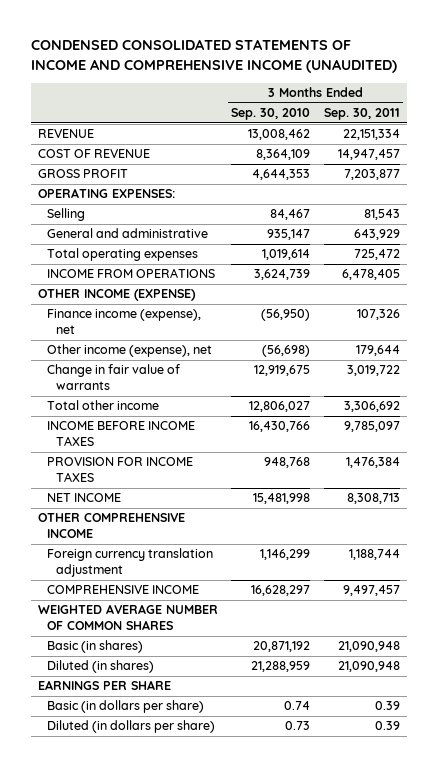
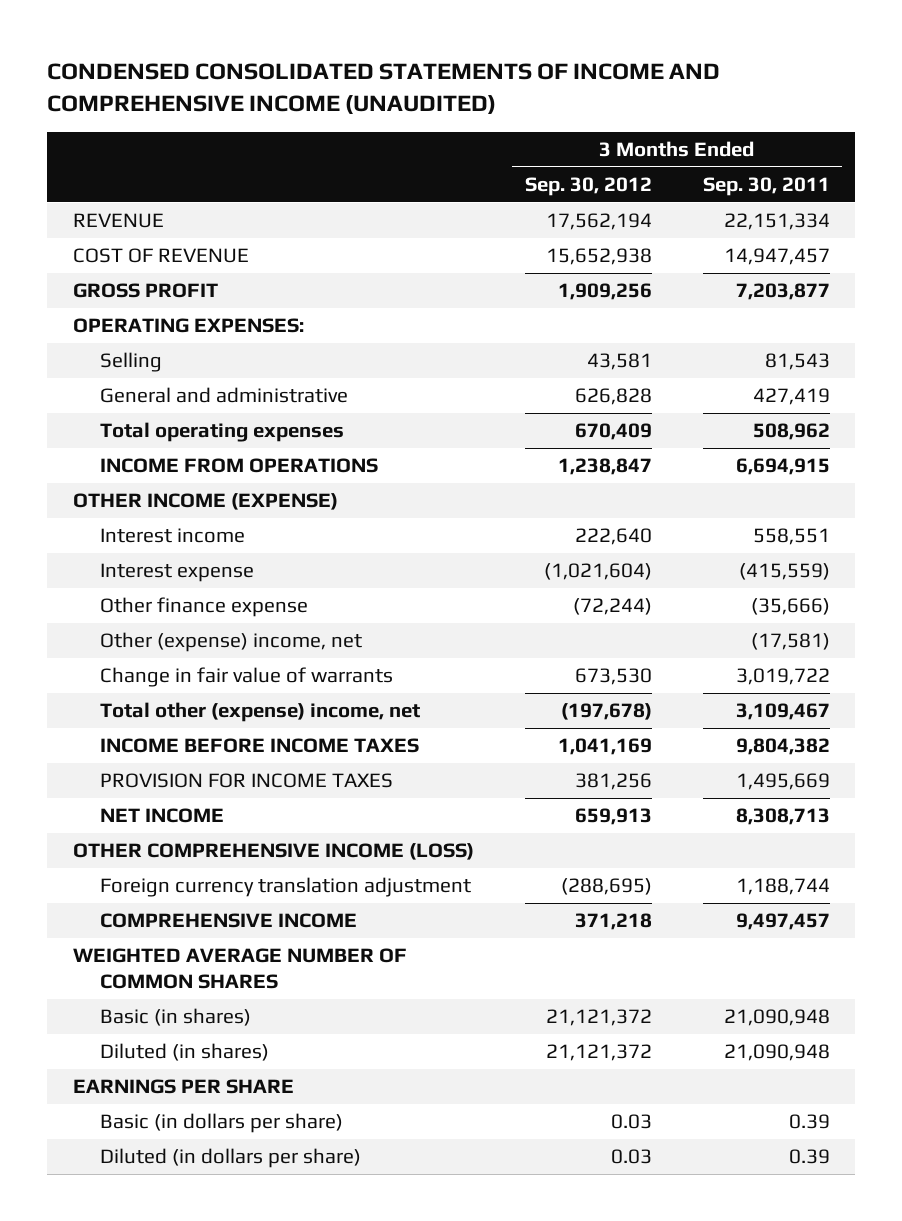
[231,108,311,121] Sep. 30, 2010 -> none
none -> [524,176,652,196] Sep. 30, 2012
[353,229,400,241] 643,929 -> [752,388,830,406] 427,419
[353,249,400,261] 725,472 -> [752,423,830,441] 508,962
[341,269,400,281] 6,478,405 -> [735,458,830,476] 6,694,915
[46,309,201,335] Finance income (expense), net -> none
none -> [100,528,246,544] Interest income
none -> [100,563,255,583] Interest expense
none -> [100,597,309,618] Other finance expense
[46,344,212,358] Other income (expense), net -> [100,632,363,653] Other (expense) income, net
[355,345,400,357] 179,644 -> [750,633,830,651] (17,581)
[46,400,159,411] Total other income -> [100,702,421,723] Total other (expense) income, net
[343,401,400,413] 3,306,692 -> [735,703,830,721] 3,109,467
[343,421,400,433] 9,785,097 -> [735,738,830,756] 9,804,382
[345,457,400,469] 1,476,384 -> [735,773,830,791] 1,495,669
[37,513,185,539] OTHER COMPREHENSIVE INCOME -> [72,843,474,861] OTHER COMPREHENSIVE INCOME (LOSS)

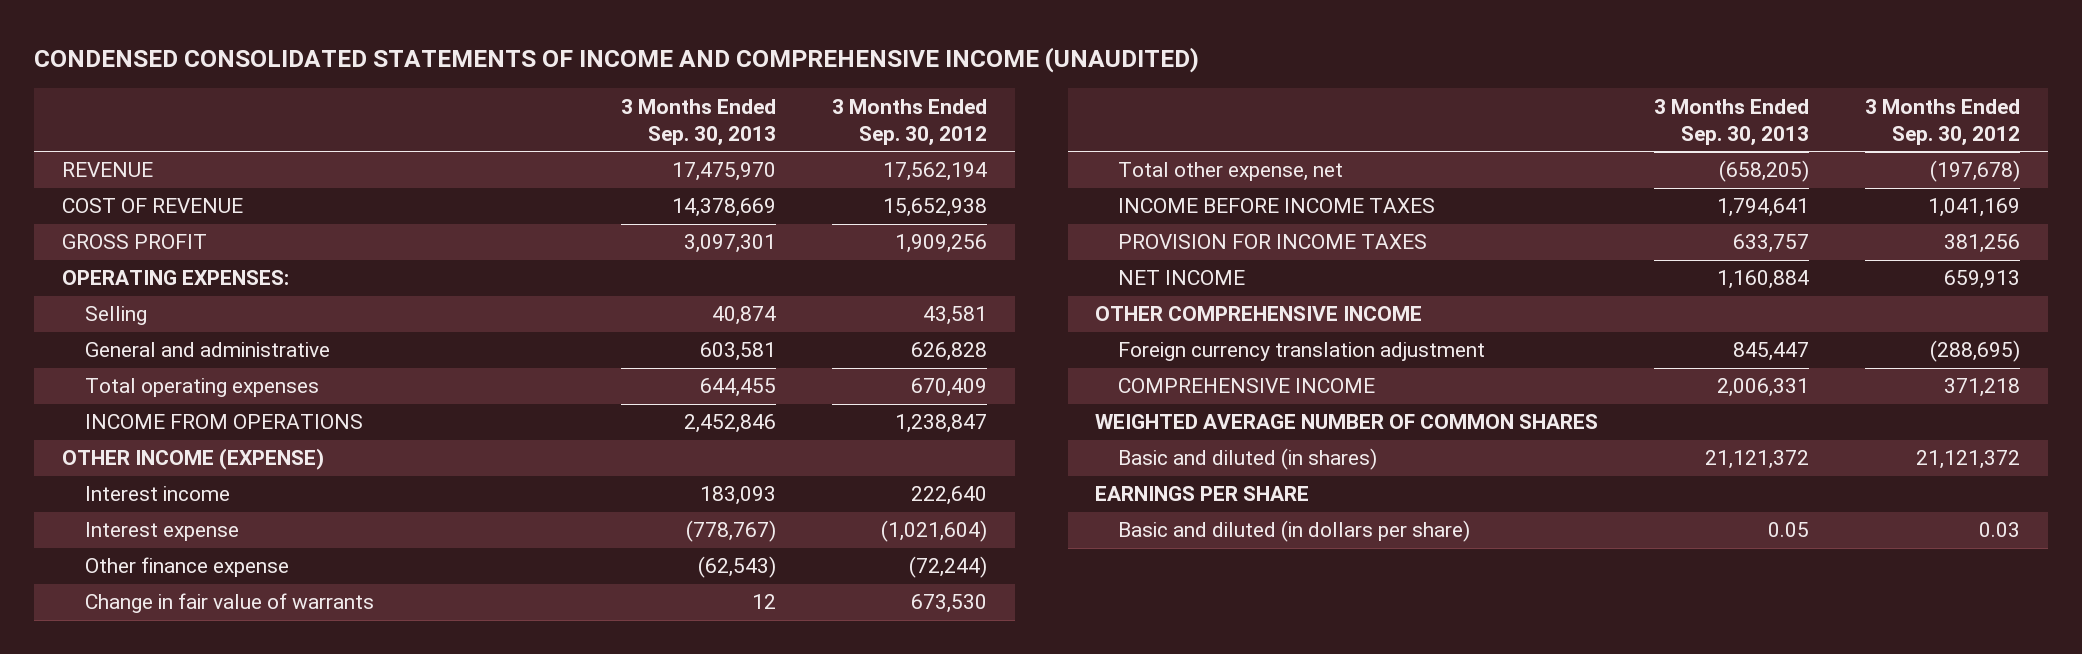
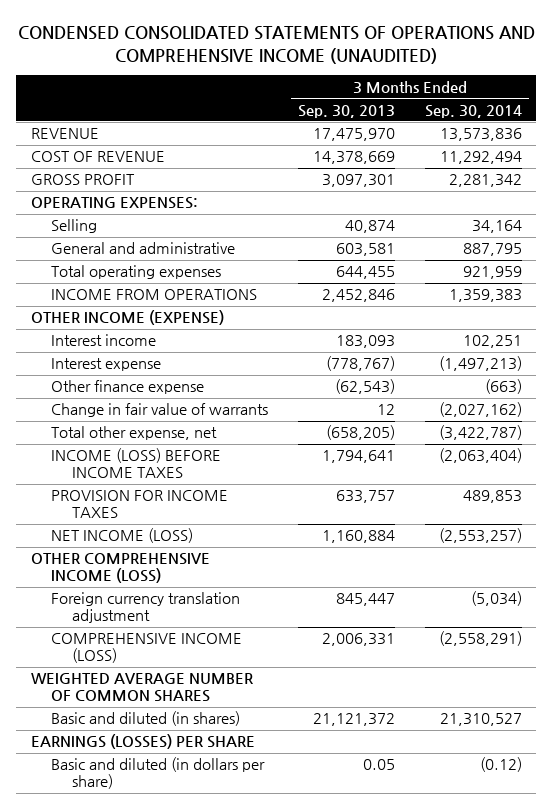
[34,47,1200,74] CONDENSED CONSOLIDATED STATEMENTS OF INCOME AND COMPREHENSIVE INCOME (UNAUDITED) -> [18,26,536,64] CONDENSED CONSOLIDATED STATEMENTS OF OPERATIONS AND COMPREHENSIVE INCOME (UNAUDITED)
[831,98,987,146] 3 Months Ended Sep. 30, 2012 -> none
none -> [424,104,522,118] Sep. 30, 2014
[1117,198,1435,214] INCOME BEFORE INCOME TAXES -> [51,448,222,479] INCOME (LOSS) BEFORE INCOME TAXES
[1117,270,1245,286] NET INCOME -> [51,528,194,544] NET INCOME (LOSS)
[1095,306,1423,322] OTHER COMPREHENSIVE INCOME -> [30,553,210,584] OTHER COMPREHENSIVE INCOME (LOSS)
[1117,378,1375,394] COMPREHENSIVE INCOME -> [51,633,243,664] COMPREHENSIVE INCOME (LOSS)
[1095,486,1310,502] EARNINGS PER SHARE -> [30,734,255,750] EARNINGS (LOSSES) PER SHARE

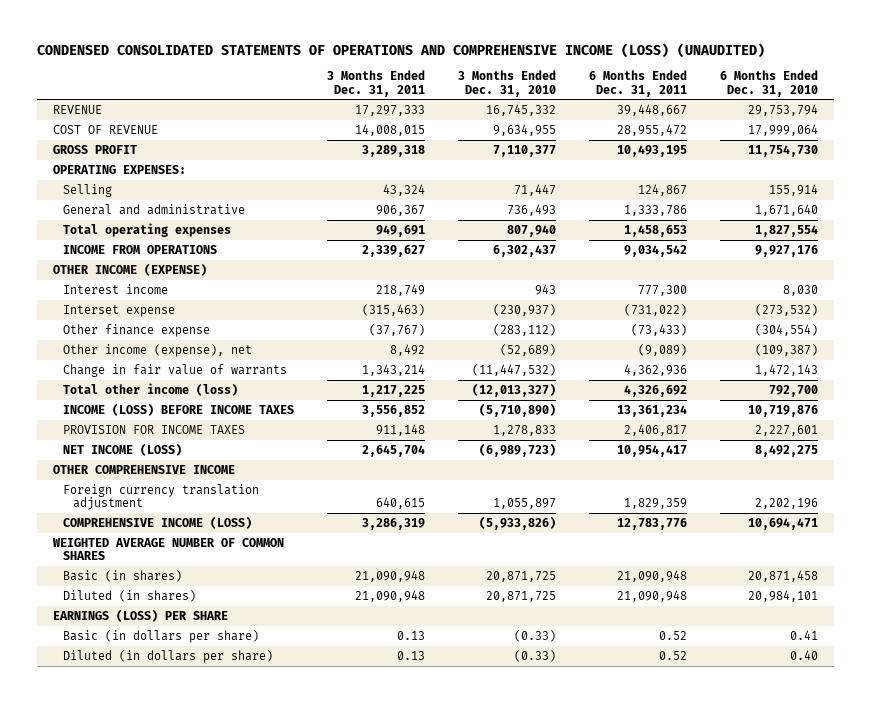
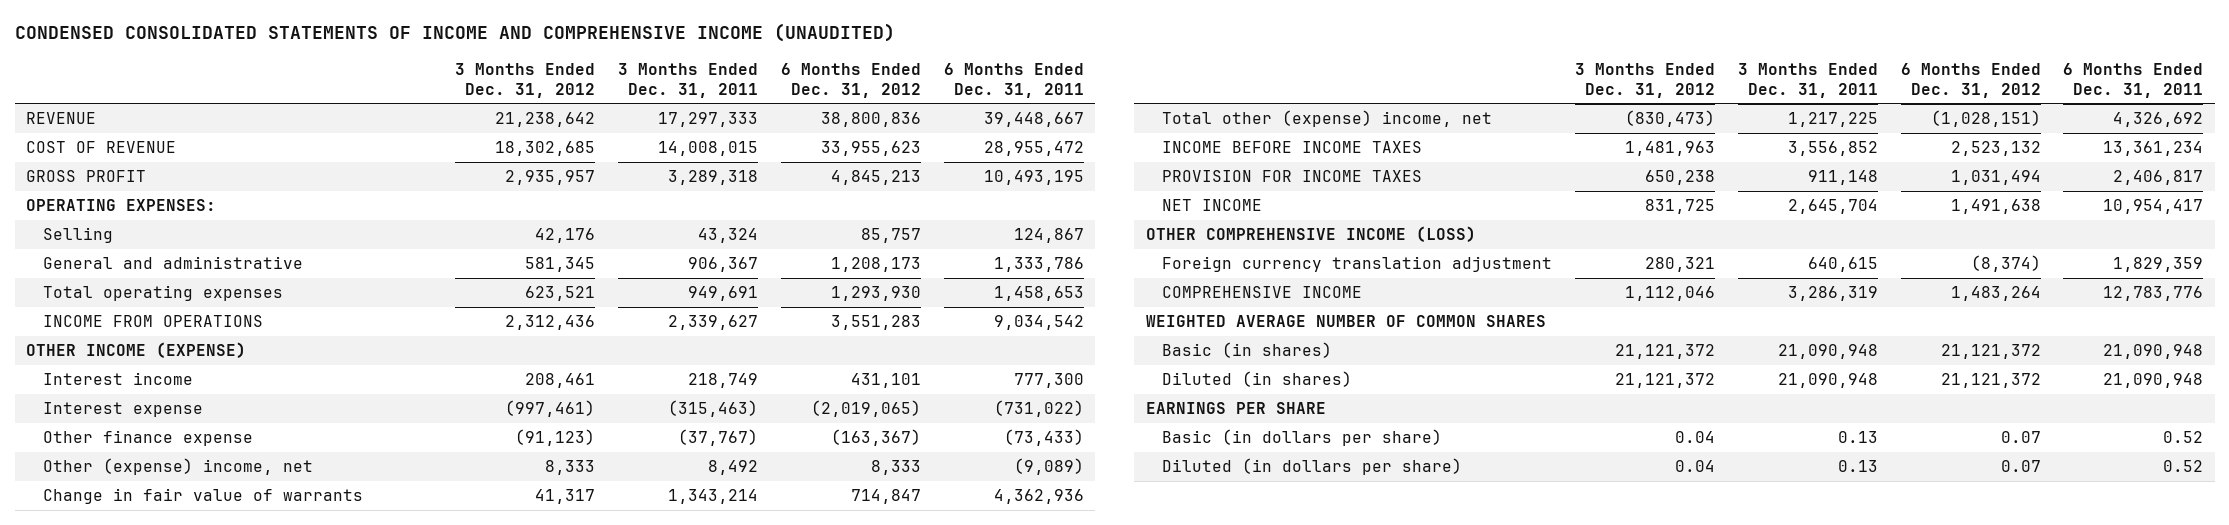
[36,42,765,58] CONDENSED CONSOLIDATED STATEMENTS OF OPERATIONS AND COMPREHENSIVE INCOME (LOSS) (UNAUDITED) -> [14,22,895,42] CONDENSED CONSOLIDATED STATEMENTS OF INCOME AND COMPREHENSIVE INCOME (UNAUDITED)
[457,70,556,97] 3 Months Ended Dec. 31, 2010 -> none
[719,70,818,97] 6 Months Ended Dec. 31, 2010 -> none
none -> [455,62,596,98] 3 Months Ended Dec. 31, 2012
none -> [780,62,921,98] 6 Months Ended Dec. 31, 2012
[62,304,175,317] Interset expense -> [42,402,203,418] Interest expense
[62,343,252,357] Other income (expense), net -> [42,458,313,476] Other (expense) income, net
[62,382,238,396] Total other income (loss) -> [1162,110,1493,128] Total other (expense) income, net
[62,402,294,416] INCOME (LOSS) BEFORE INCOME TAXES -> [1162,141,1423,154] INCOME BEFORE INCOME TAXES
[62,442,182,456] NET INCOME (LOSS) -> [1162,199,1263,212] NET INCOME
[53,464,236,474] OTHER COMPREHENSIVE INCOME -> [1145,226,1476,243] OTHER COMPREHENSIVE INCOME (LOSS)
[62,515,252,529] COMPREHENSIVE INCOME (LOSS) -> [1162,286,1363,299] COMPREHENSIVE INCOME
[53,608,229,622] EARNINGS (LOSS) PER SHARE -> [1145,402,1326,415] EARNINGS PER SHARE

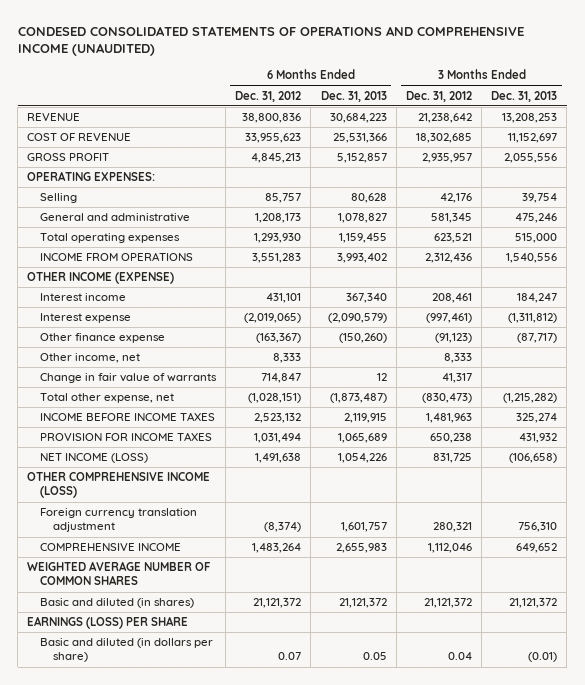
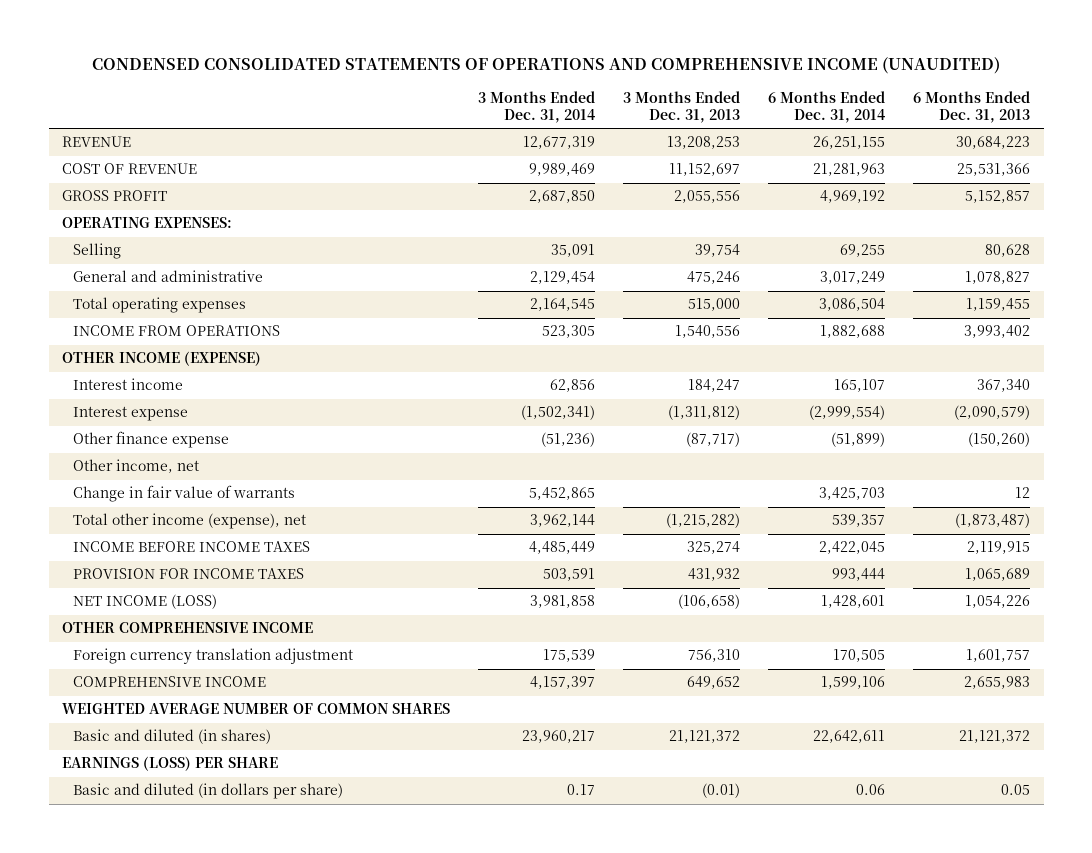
[17,25,524,57] CONDESED CONSOLIDATED STATEMENTS OF OPERATIONS AND COMPREHENSIVE INCOME (UNAUDITED) -> [92,57,1001,75] CONDENSED CONSOLIDATED STATEMENTS OF OPERATIONS AND COMPREHENSIVE INCOME (UNAUDITED)
[235,90,302,102] Dec. 31, 2012 -> none
[405,90,472,102] Dec. 31, 2012 -> none
none -> [478,90,596,124] 3 Months Ended Dec. 31, 2014
none -> [768,90,886,124] 6 Months Ended Dec. 31, 2014
[39,393,174,404] Total other expense, net -> [73,513,307,530] Total other income (expense), net
[27,472,211,499] OTHER COMPREHENSIVE INCOME (LOSS) -> [62,622,314,634] OTHER COMPREHENSIVE INCOME

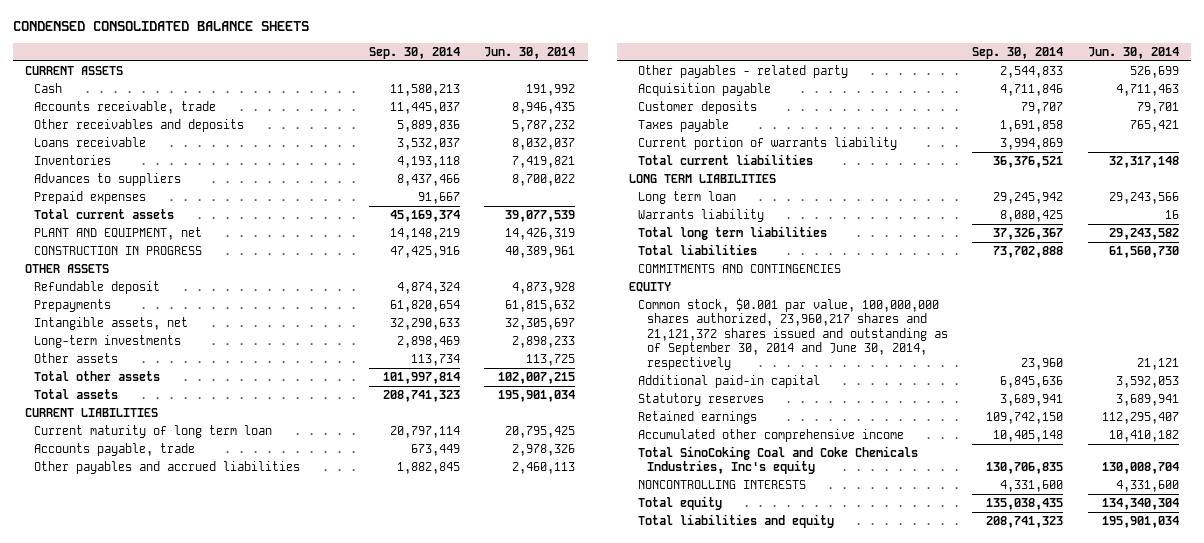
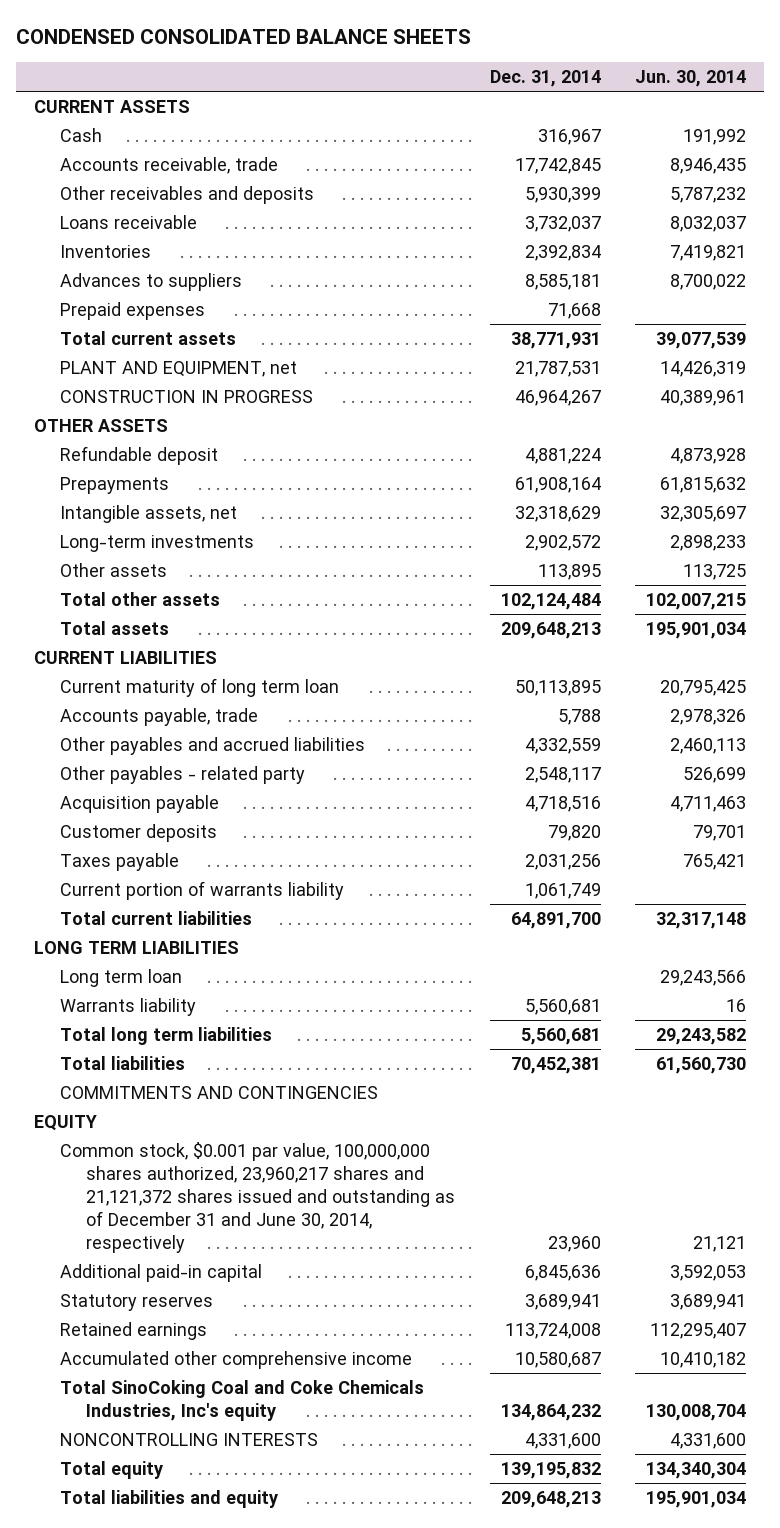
[368,46,460,59] Sep. 30, 2014 -> none
none -> [489,69,601,87] Dec. 31, 2014
[637,298,948,370] Common stock, $0.001 par value, 100,000,000 shares authorized, 23,960,217 shares and 21,121,372 shares issued and outstanding as of September 30, 2014 and June 30, 2014, respectively -> [59,1142,455,1253] Common stock, $0.001 par value, 100,000,000 shares authorized, 23,960,217 shares and 21,121,372 shares issued and outstanding as of December 31 and June 30, 2014, respectively

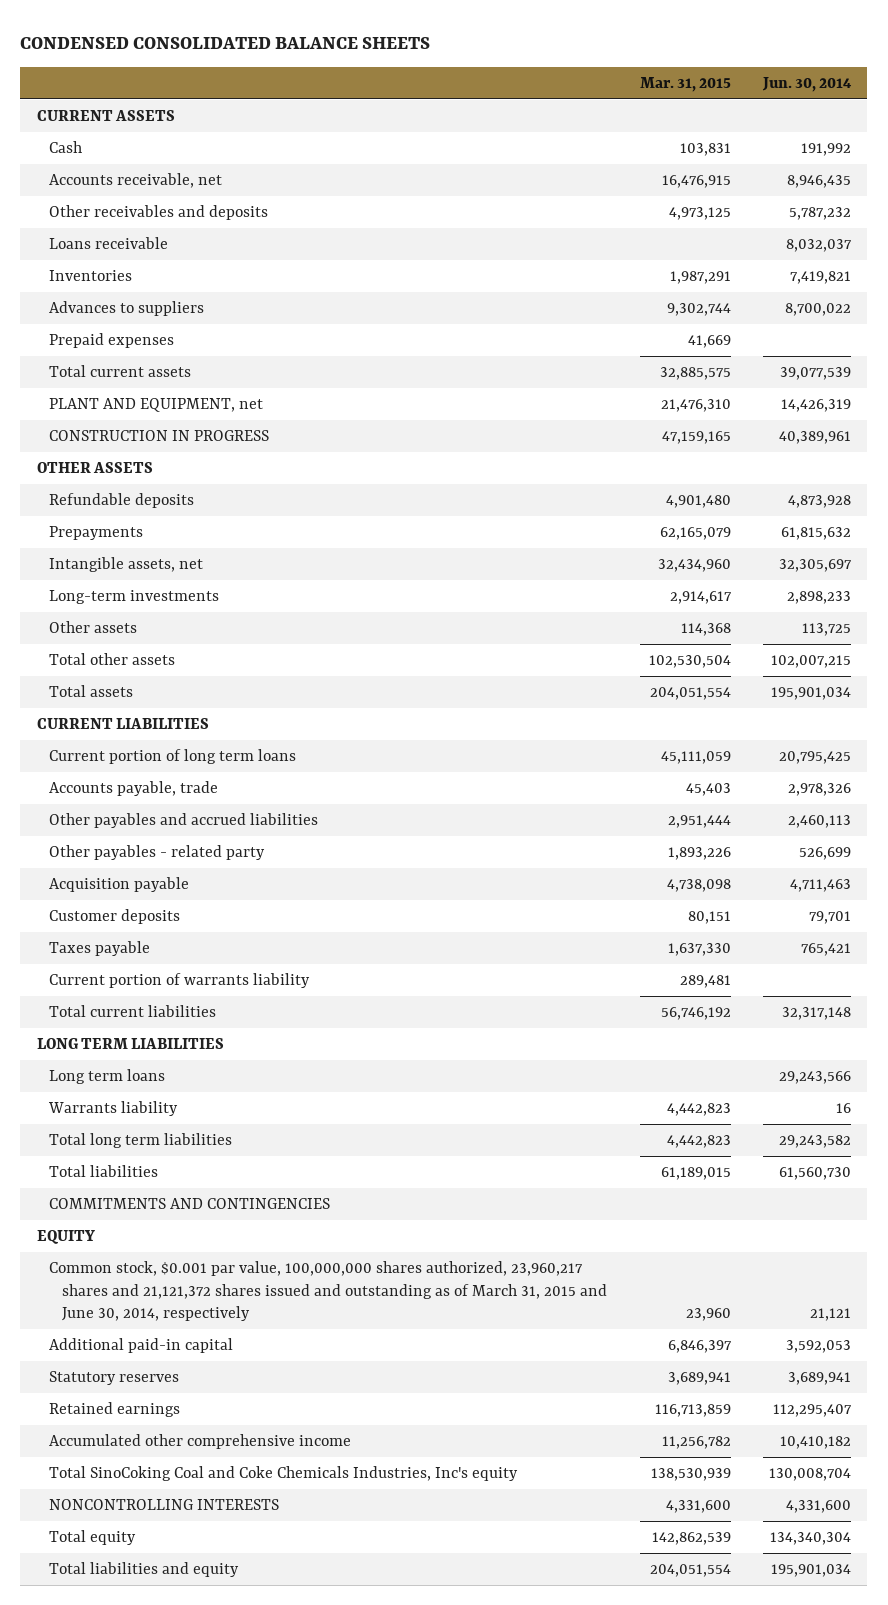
[489,69,601,87] Dec. 31, 2014 -> none
none -> [639,77,731,93] Mar. 31, 2015
[59,157,278,175] Accounts receivable, trade -> [49,173,223,189] Accounts receivable, net
[59,446,218,466] Refundable deposit -> [49,493,195,509] Refundable deposits
[59,678,339,698] Current maturity of long term loan -> [49,749,297,765] Current portion of long term loans
[59,969,182,988] Long term loan -> [49,1069,166,1085] Long term loans
[59,1142,455,1253] Common stock, $0.001 par value, 100,000,000 shares authorized, 23,960,217 shares and 21,121,372 shares issued and outstanding as of December 31 and June 30, 2014, respectively -> [49,1261,608,1322] Common stock, $0.001 par value, 100,000,000 shares authorized, 23,960,217 shares and 21,121,372 shares issued and outstanding as of March 31, 2015 and June 30, 2014, respectively

